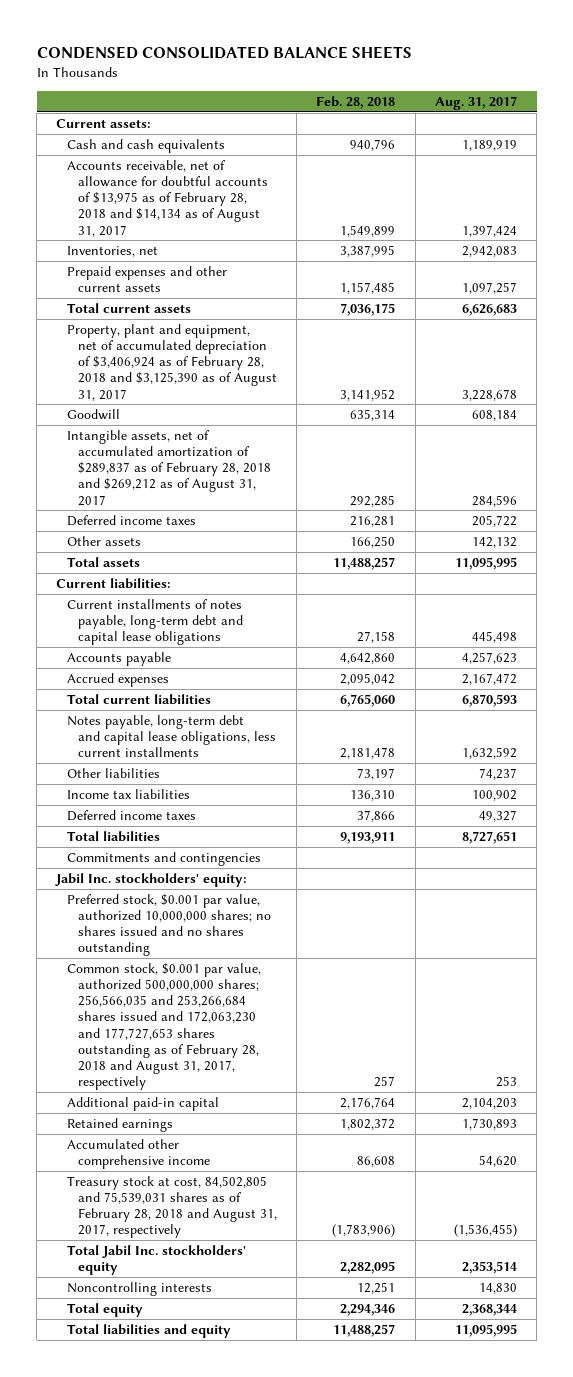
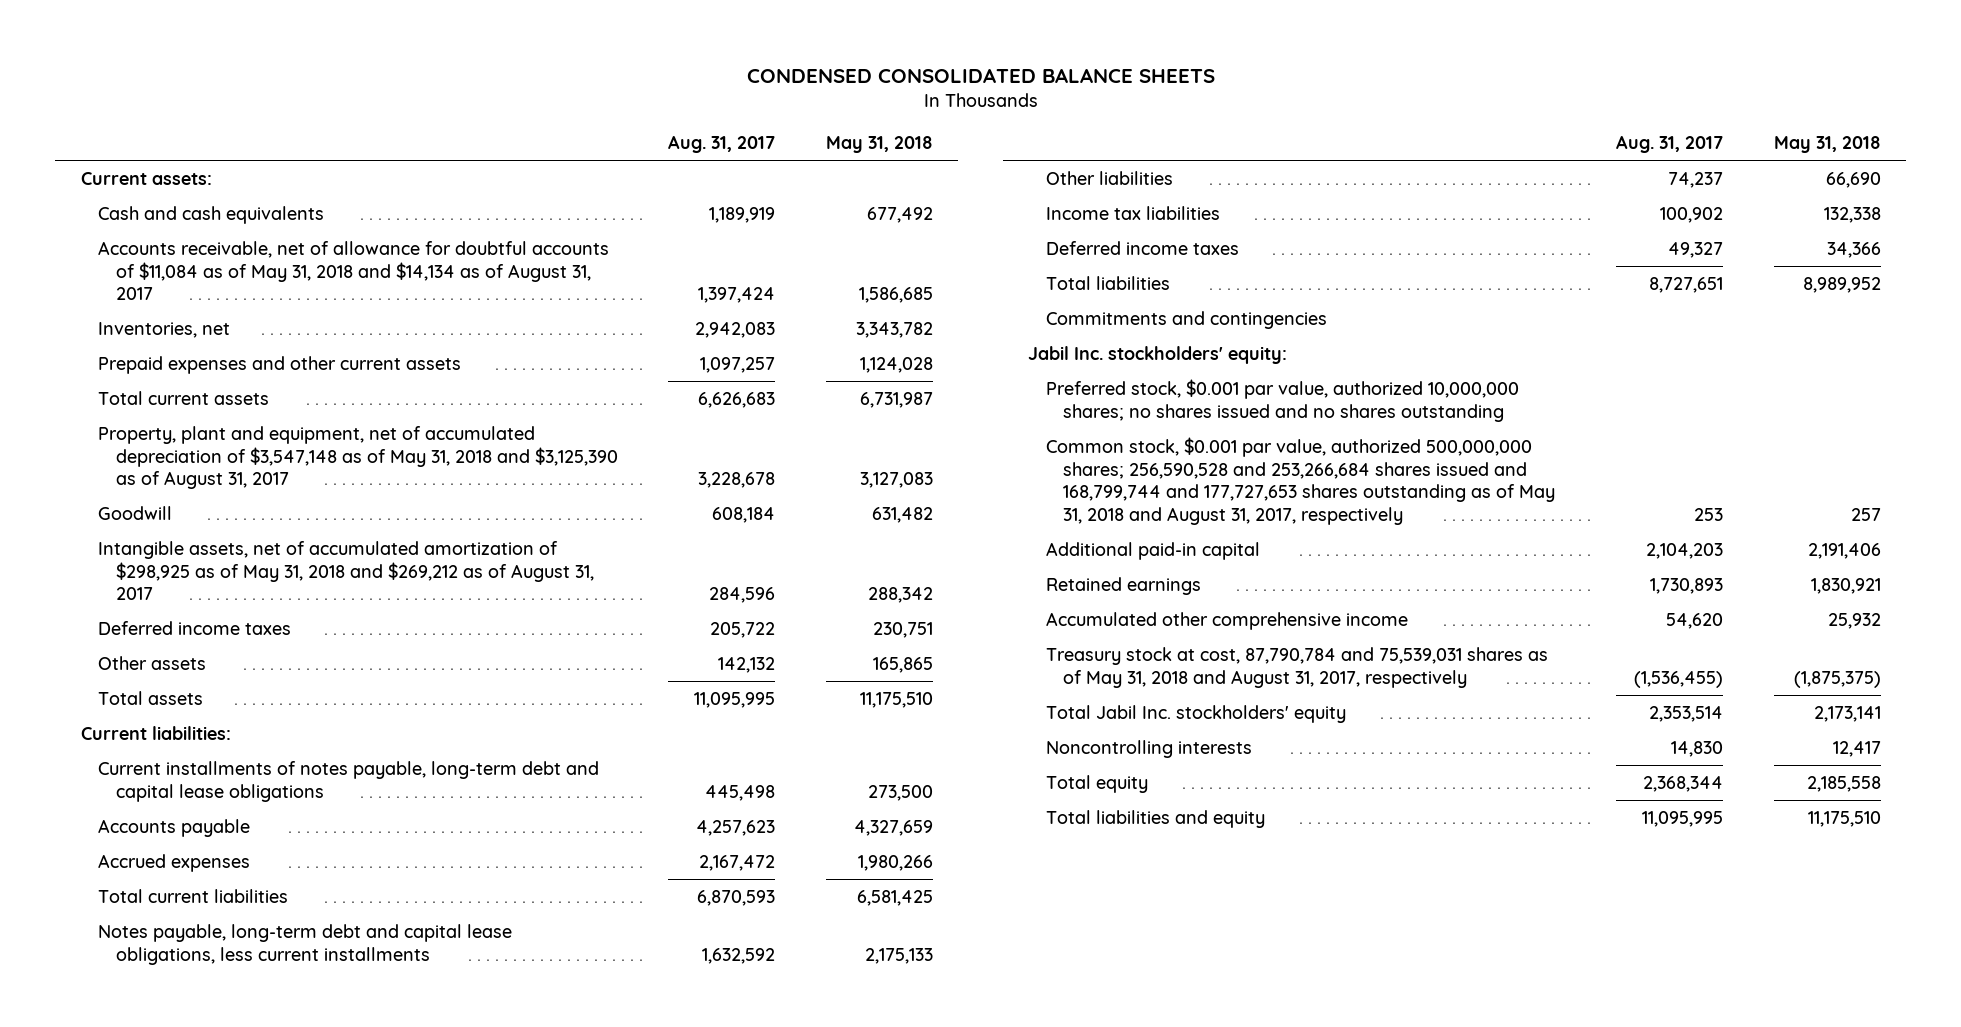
[316,95,396,109] Feb. 28, 2018 -> none
none -> [825,136,933,154] May 31, 2018
[67,159,268,237] Accounts receivable, net of allowance for doubtful accounts of $13,975 as of February 28, 2018 and $14,134 as of August 31, 2017 -> [98,240,610,301] Accounts receivable, net of allowance for doubtful accounts of $11,084 as of May 31, 2018 and $14,134 as of August 31, 2017
[67,323,277,401] Property, plant and equipment, net of accumulated depreciation of $3,406,924 as of February 28, 2018 and $3,125,390 as of August 31, 2017 -> [98,425,618,490] Property, plant and equipment, net of accumulated depreciation of $3,547,148 as of May 31, 2018 and $3,125,390 as of August 31, 2017
[67,429,271,506] Intangible assets, net of accumulated amortization of $289,837 as of February 28, 2018 and $269,212 as of August 31, 2017 -> [98,540,594,601] Intangible assets, net of accumulated amortization of $298,925 as of May 31, 2018 and $269,212 as of August 31, 2017
[67,962,262,1091] Common stock, $0.001 par value, authorized 500,000,000 shares; 256,566,035 and 253,266,684 shares issued and 172,063,230 and 177,727,653 shares outstanding as of February 28, 2018 and August 31, 2017, respectively -> [1045,436,1556,525] Common stock, $0.001 par value, authorized 500,000,000 shares; 256,590,528 and 253,266,684 shares issued and 168,799,744 and 177,727,653 shares outstanding as of May 31, 2018 and August 31, 2017, respectively
[67,1175,277,1239] Treasury stock at cost, 84,502,805 and 75,539,031 shares as of February 28, 2018 and August 31, 2017, respectively -> [1045,646,1548,688] Treasury stock at cost, 87,790,784 and 75,539,031 shares as of May 31, 2018 and August 31, 2017, respectively

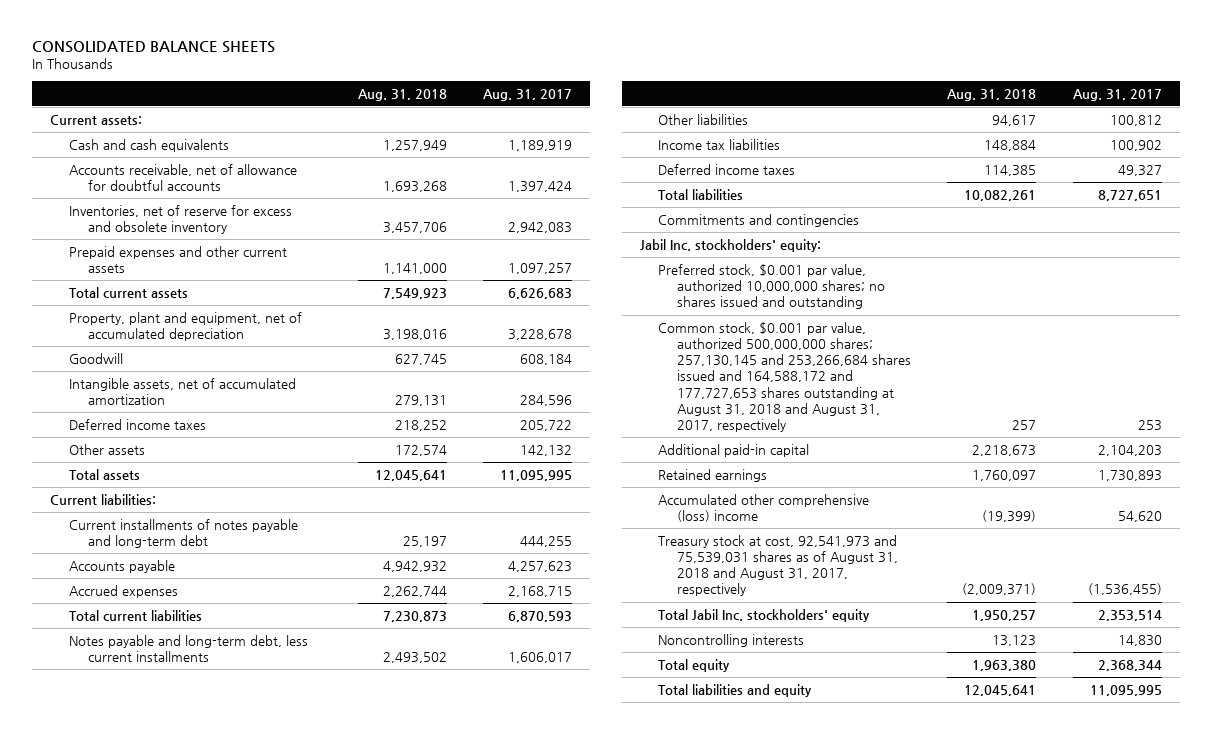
[746,68,1215,84] CONDENSED CONSOLIDATED BALANCE SHEETS -> [32,41,276,54] CONSOLIDATED BALANCE SHEETS
[825,136,933,154] May 31, 2018 -> none
none -> [357,88,447,101] Aug. 31, 2018
[98,240,610,301] Accounts receivable, net of allowance for doubtful accounts of $11,084 as of May 31, 2018 and $14,134 as of August 31, 2017 -> [68,163,297,192] Accounts receivable, net of allowance for doubtful accounts
[98,321,231,338] Inventories, net -> [68,204,292,235] Inventories, net of reserve for excess and obsolete inventory
[98,425,618,490] Property, plant and equipment, net of accumulated depreciation of $3,547,148 as of May 31, 2018 and $3,125,390 as of August 31, 2017 -> [68,311,302,342] Property, plant and equipment, net of accumulated depreciation
[98,540,594,601] Intangible assets, net of accumulated amortization of $298,925 as of May 31, 2018 and $269,212 as of August 31, 2017 -> [68,377,296,406] Intangible assets, net of accumulated amortization
[98,760,600,802] Current installments of notes payable, long-term debt and capital lease obligations -> [68,518,298,549] Current installments of notes payable and long-term debt
[705,784,776,801] 445,498 -> [520,536,573,548] 444,255
[699,854,776,871] 2,167,472 -> [508,585,573,597] 2,168,715
[98,923,513,965] Notes payable, long-term debt and capital lease obligations, less current installments -> [68,634,308,663] Notes payable and long-term debt, less current installments
[702,947,776,964] 1,632,592 -> [508,652,573,664] 1,606,017
[1668,171,1724,188] 74,237 -> [1109,114,1162,126] 100,812
[1045,378,1519,422] Preferred stock, $0.001 par value, authorized 10,000,000 shares; no shares issued and no shares outstanding -> [658,263,886,310] Preferred stock, $0.001 par value, authorized 10,000,000 shares; no shares issued and outstanding
[1045,436,1556,525] Common stock, $0.001 par value, authorized 500,000,000 shares; 256,590,528 and 253,266,684 shares issued and 168,799,744 and 177,727,653 shares outstanding as of May 31, 2018 and August 31, 2017, respectively -> [658,321,912,432] Common stock, $0.001 par value, authorized 500,000,000 shares; 257,130,145 and 253,266,684 shares issued and 164,588,172 and 177,727,653 shares outstanding at August 31, 2018 and August 31, 2017, respectively
[1045,611,1408,630] Accumulated other comprehensive income -> [658,493,870,523] Accumulated other comprehensive (loss) income
[1045,646,1548,688] Treasury stock at cost, 87,790,784 and 75,539,031 shares as of May 31, 2018 and August 31, 2017, respectively -> [658,534,899,597] Treasury stock at cost, 92,541,973 and 75,539,031 shares as of August 31, 2018 and August 31, 2017, respectively

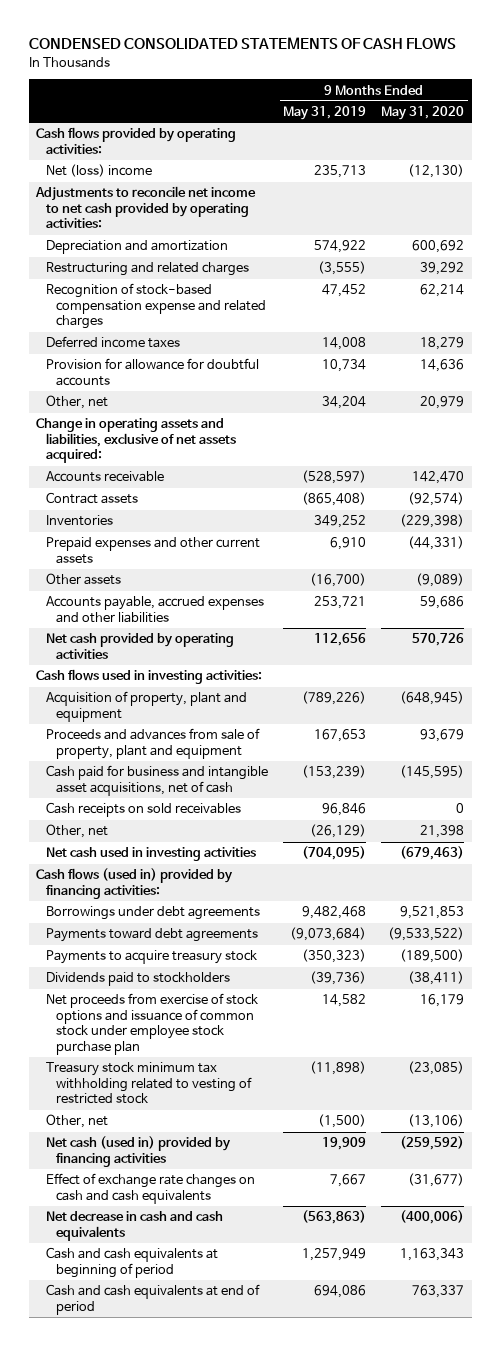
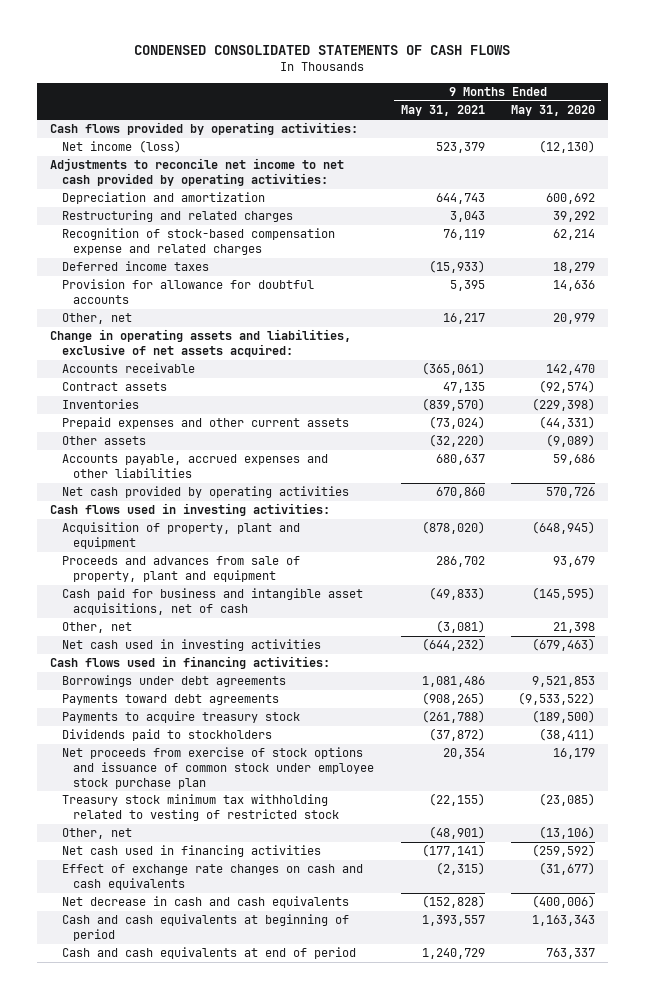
[283,106,367,121] May 31, 2019 -> none
none -> [400,105,485,117] May 31, 2021
[46,164,153,178] Net (loss) income -> [61,140,181,154] Net income (loss)
[46,802,242,818] Cash receipts on sold receivables -> none
[36,868,234,899] Cash flows (used in) provided by financing activities: -> [50,656,331,670] Cash flows used in financing activities:
[46,1136,232,1167] Net cash (used in) provided by financing activities -> [61,845,321,858] Net cash used in financing activities

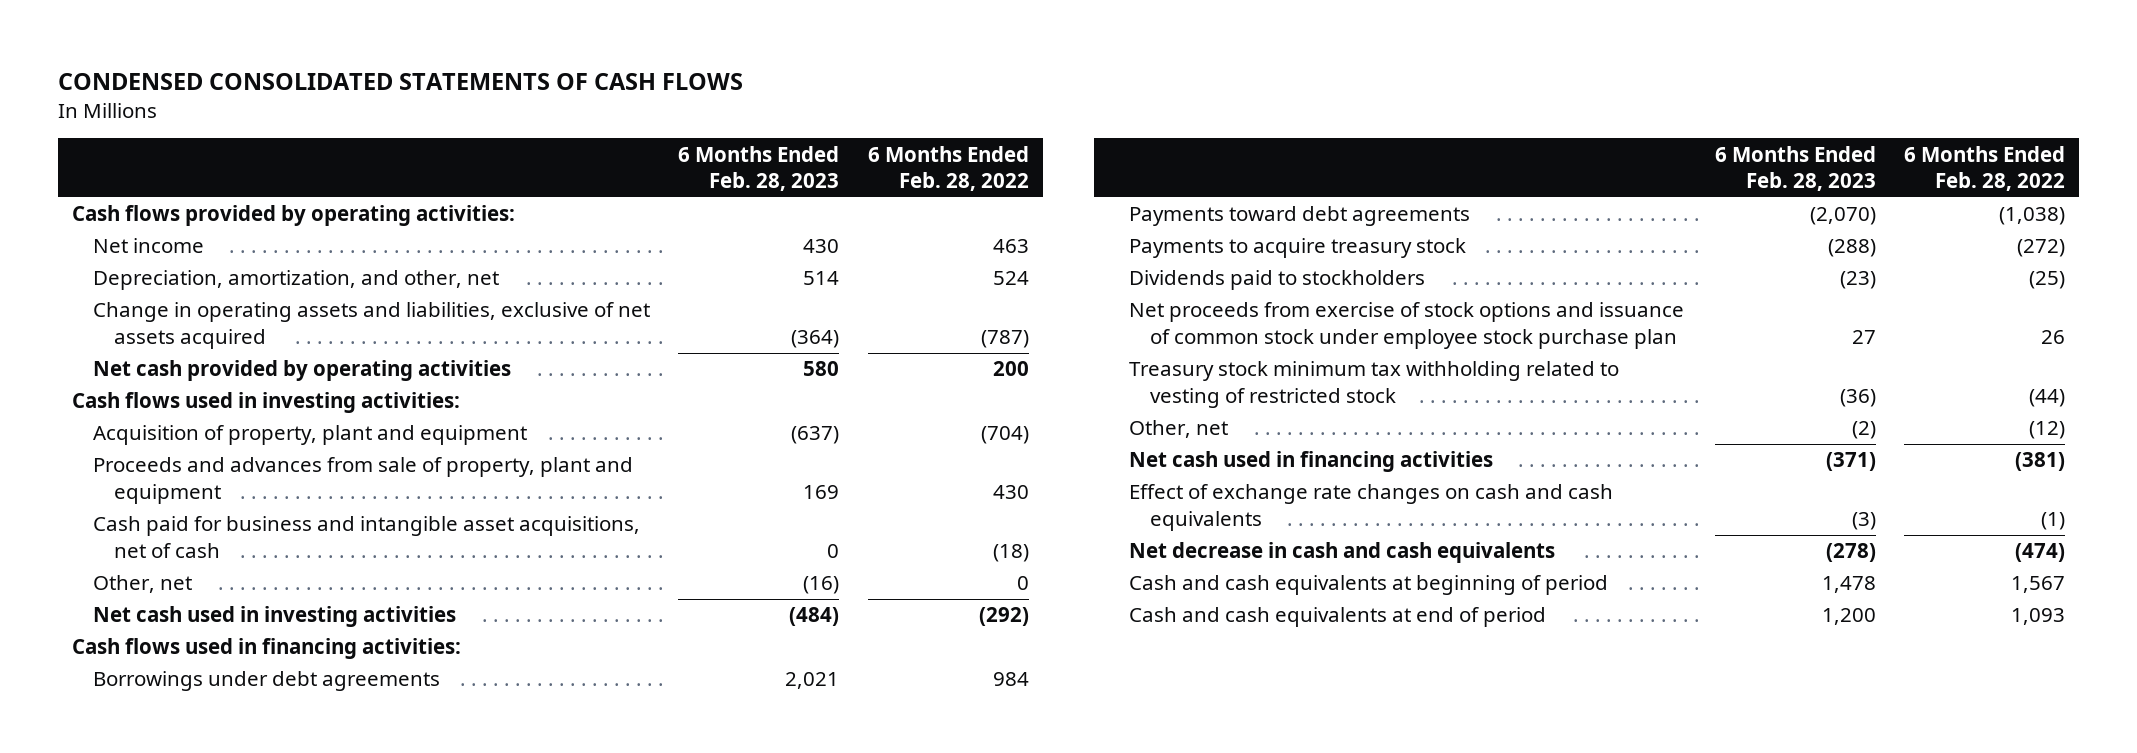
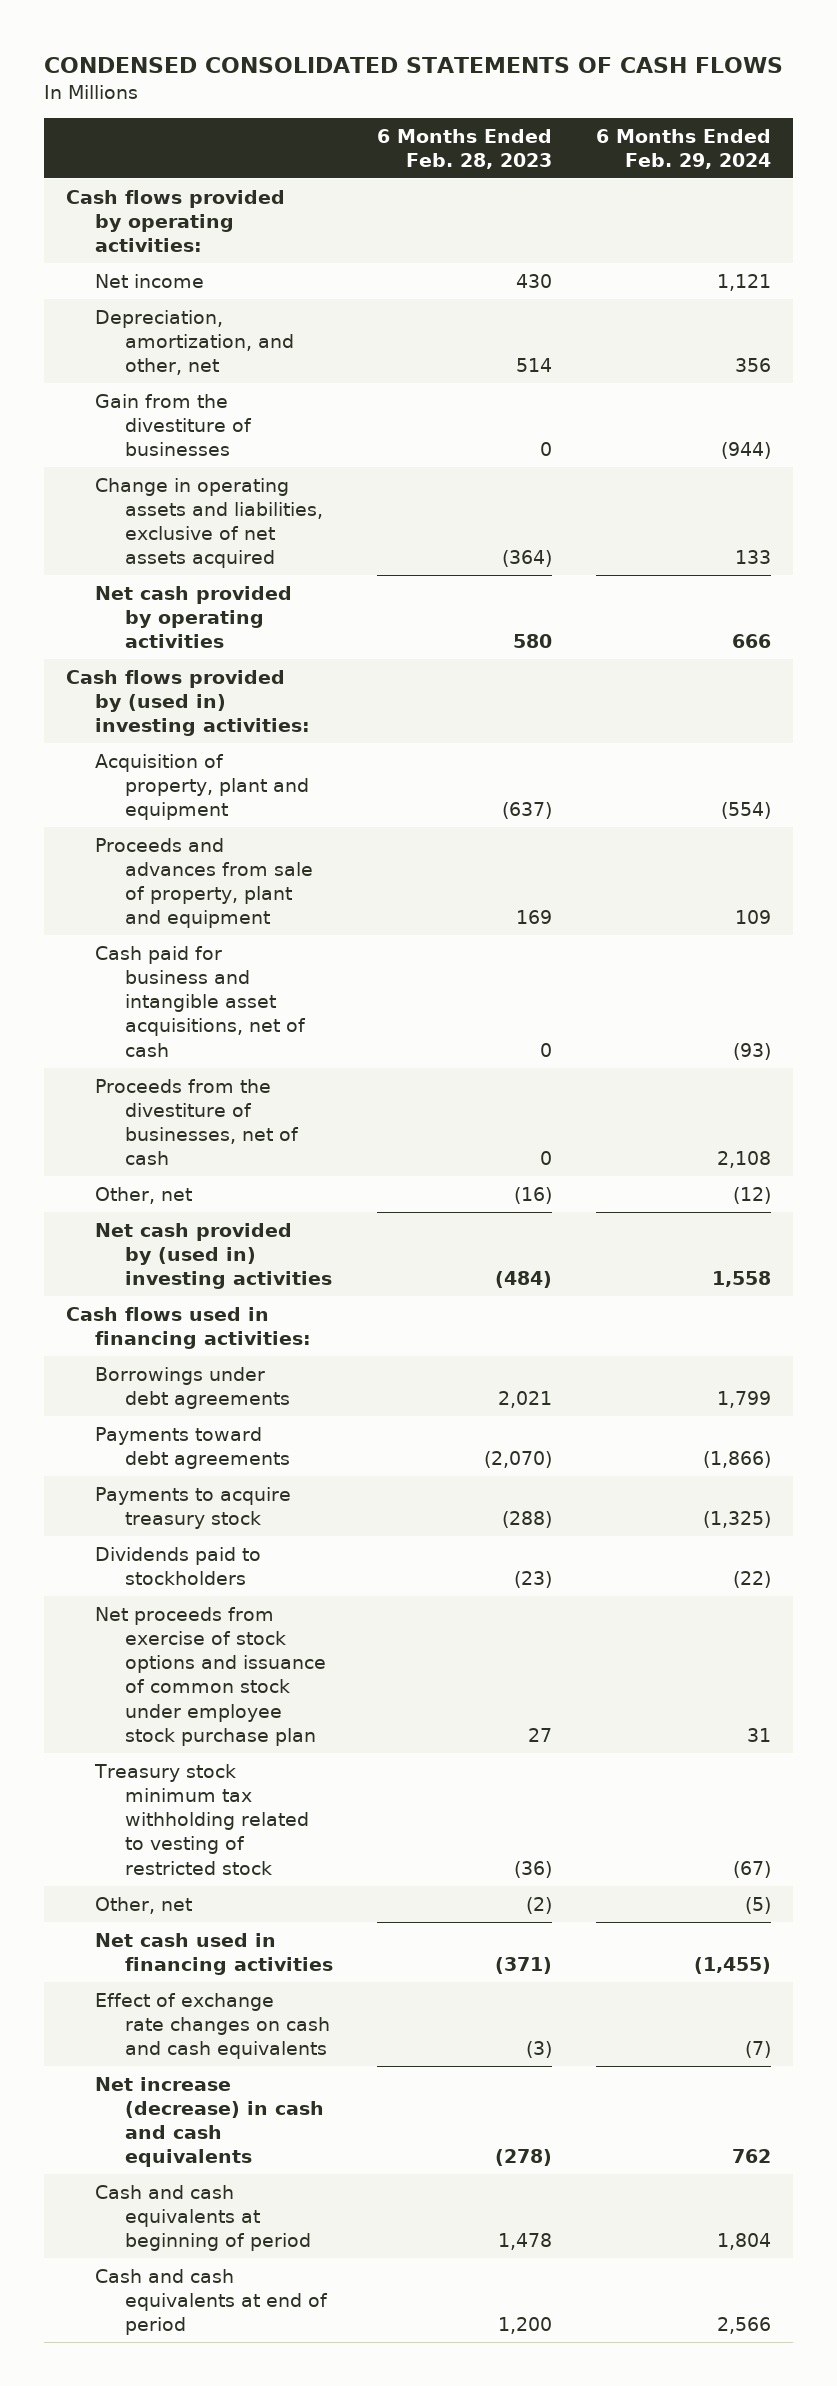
[867,145,1029,192] 6 Months Ended Feb. 28, 2022 -> none
none -> [595,128,771,169] 6 Months Ended Feb. 29, 2024
none -> [95,393,252,457] Gain from the divestiture of businesses
[72,392,461,414] Cash flows used in investing activities: -> [65,669,311,737] Cash flows provided by (used in) investing activities:
none -> [95,1078,299,1166] Proceeds from the divestiture of businesses, net of cash
[92,606,456,628] Net cash used in investing activities -> [95,1222,332,1290] Net cash provided by (used in) investing activities
[1129,542,1556,564] Net decrease in cash and cash equivalents -> [95,2076,324,2168] Net increase (decrease) in cash and cash equivalents

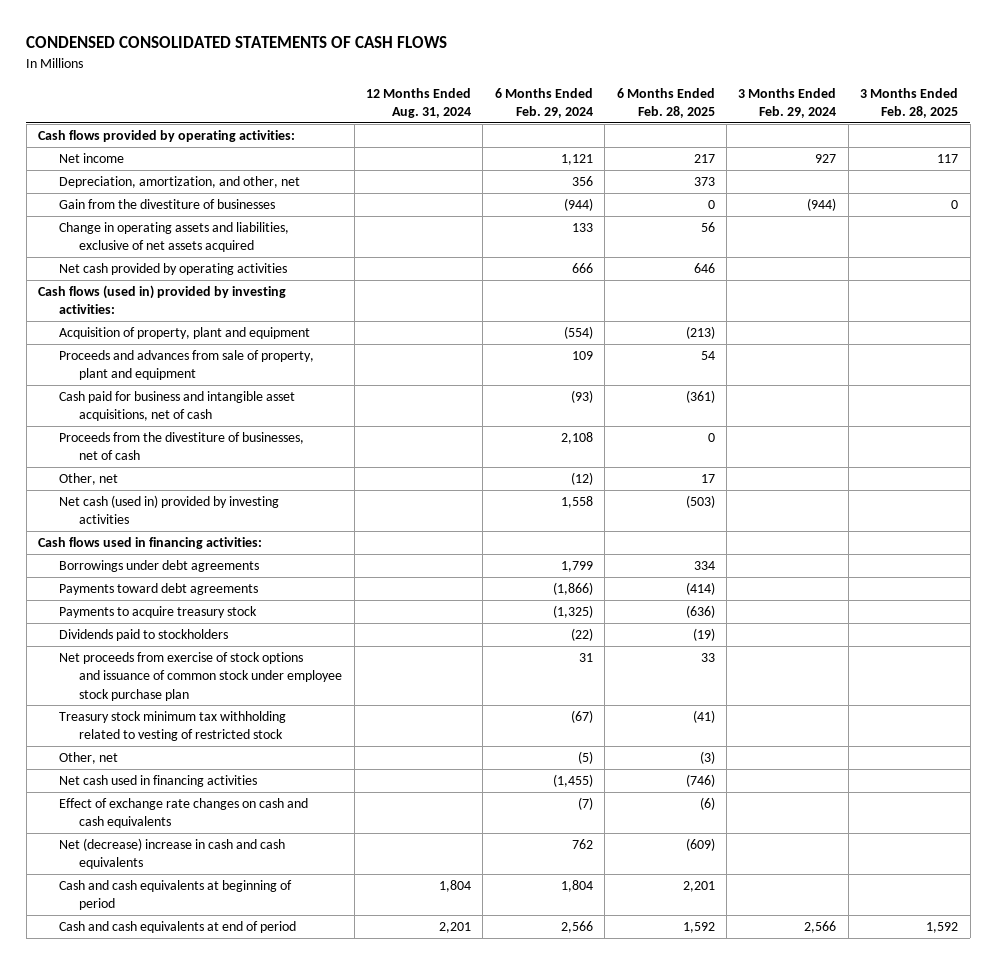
[376,128,552,169] 6 Months Ended Feb. 28, 2023 -> none
none -> [365,87,471,118] 12 Months Ended Aug. 31, 2024
none -> [616,87,715,118] 6 Months Ended Feb. 28, 2025
none -> [738,87,837,118] 3 Months Ended Feb. 29, 2024
none -> [860,87,959,118] 3 Months Ended Feb. 28, 2025
[65,669,311,737] Cash flows provided by (used in) investing activities: -> [38,284,287,315] Cash flows (used in) provided by investing activities:
[95,1222,332,1290] Net cash provided by (used in) investing activities -> [58,494,279,525] Net cash (used in) provided by investing activities
[95,2076,324,2168] Net increase (decrease) in cash and cash equivalents -> [58,837,285,870] Net (decrease) increase in cash and cash equivalents

